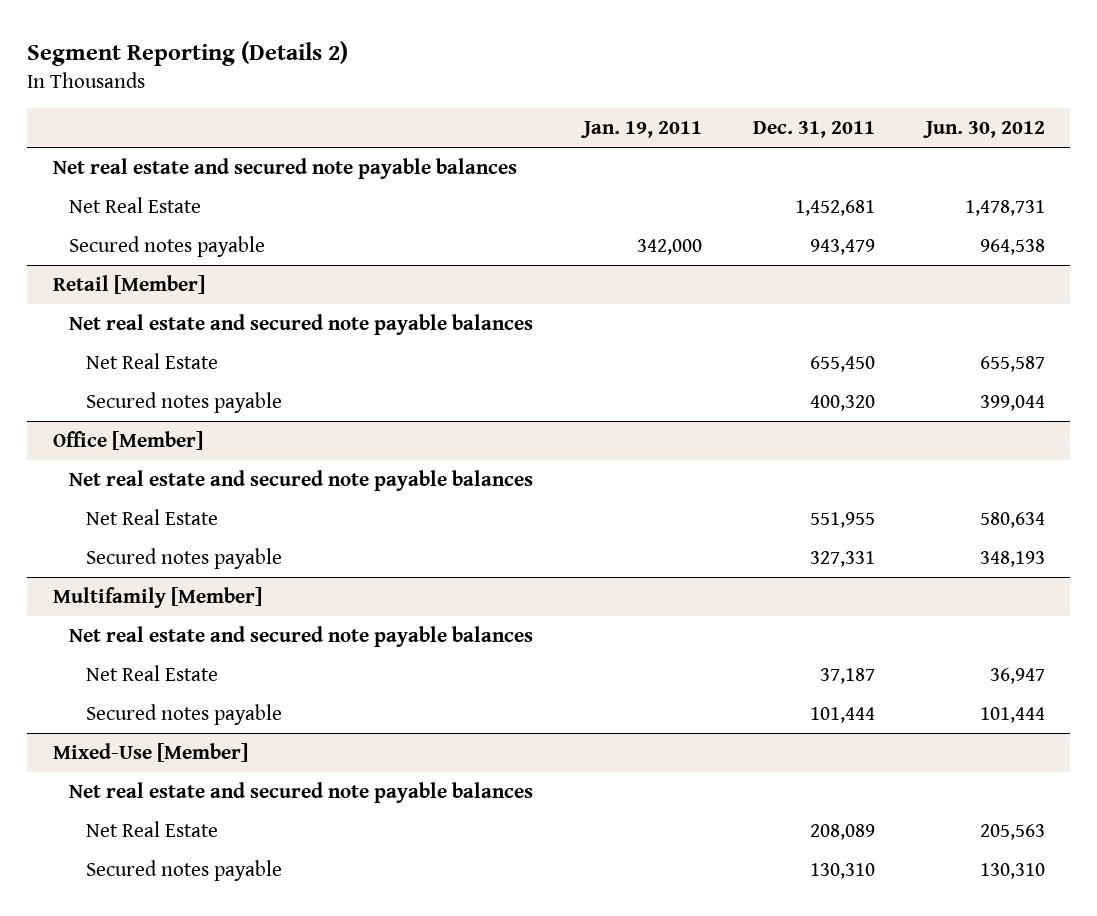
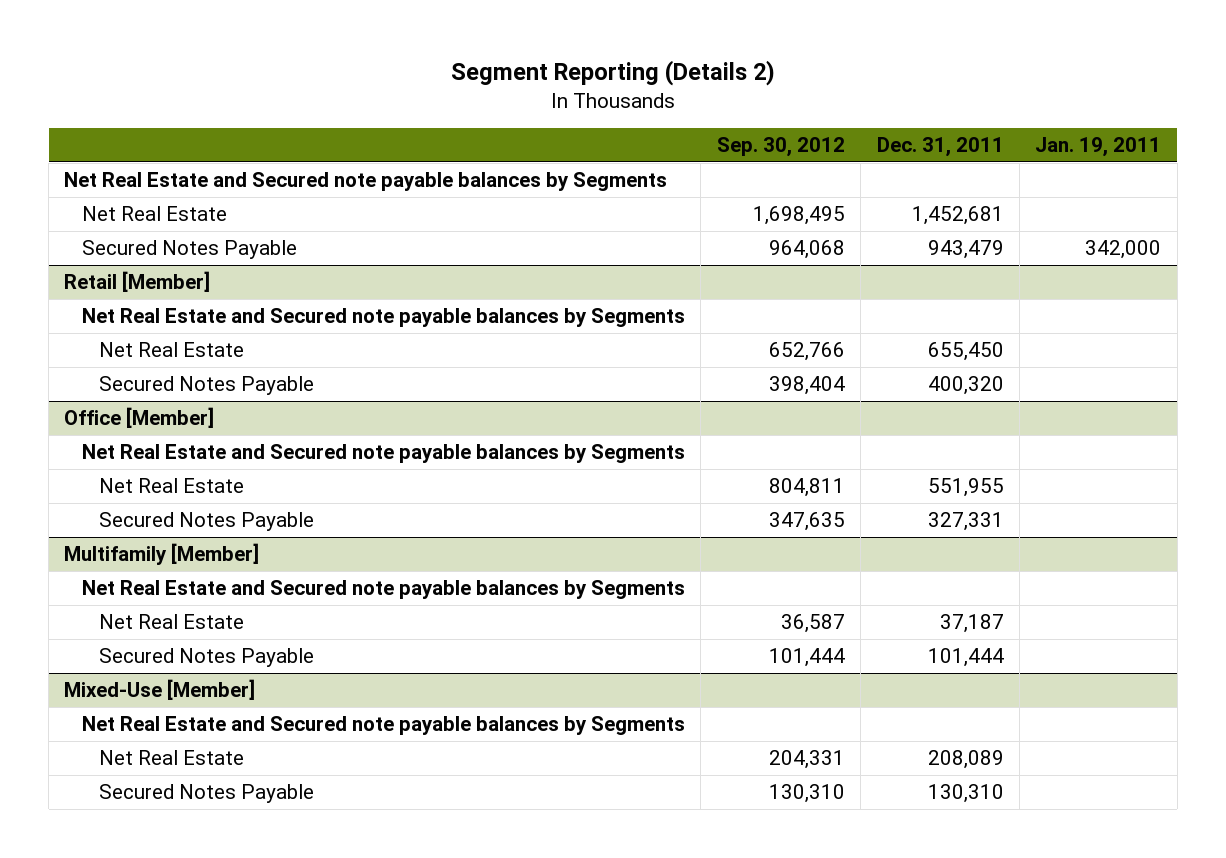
[922,121,1045,139] Jun. 30, 2012 -> none
none -> [716,137,845,158] Sep. 30, 2012
[52,157,517,179] Net real estate and secured note payable balances -> [64,172,668,192] Net Real Estate and Secured note payable balances by Segments
[69,235,266,257] Secured notes payable -> [81,240,297,260] Secured Notes Payable
[69,313,534,335] Net real estate and secured note payable balances -> [81,308,685,328] Net Real Estate and Secured note payable balances by Segments
[85,391,282,413] Secured notes payable -> [99,376,315,396] Secured Notes Payable
[69,469,534,491] Net real estate and secured note payable balances -> [81,444,685,464] Net Real Estate and Secured note payable balances by Segments
[85,547,282,569] Secured notes payable -> [99,512,315,532] Secured Notes Payable
[69,625,534,647] Net real estate and secured note payable balances -> [81,580,685,600] Net Real Estate and Secured note payable balances by Segments
[85,703,282,725] Secured notes payable -> [99,648,315,668] Secured Notes Payable
[69,781,534,803] Net real estate and secured note payable balances -> [81,716,685,736] Net Real Estate and Secured note payable balances by Segments
[85,859,282,881] Secured notes payable -> [99,784,315,804] Secured Notes Payable

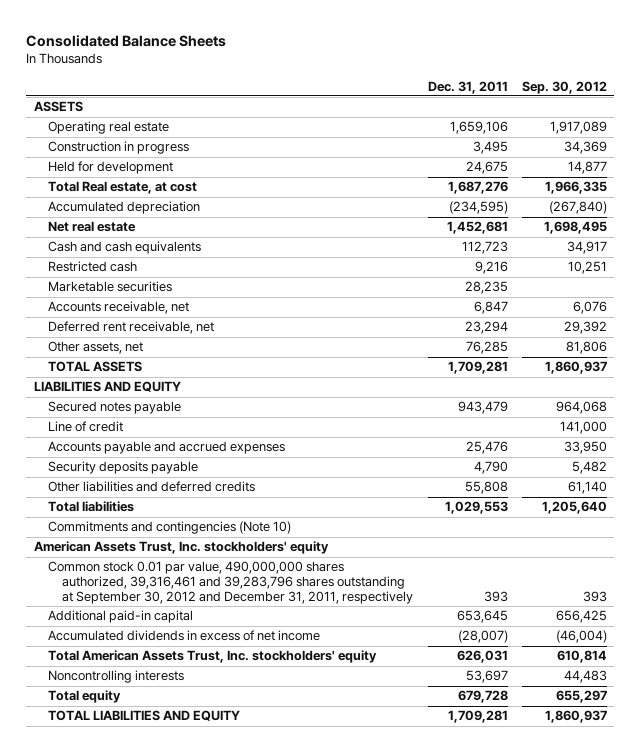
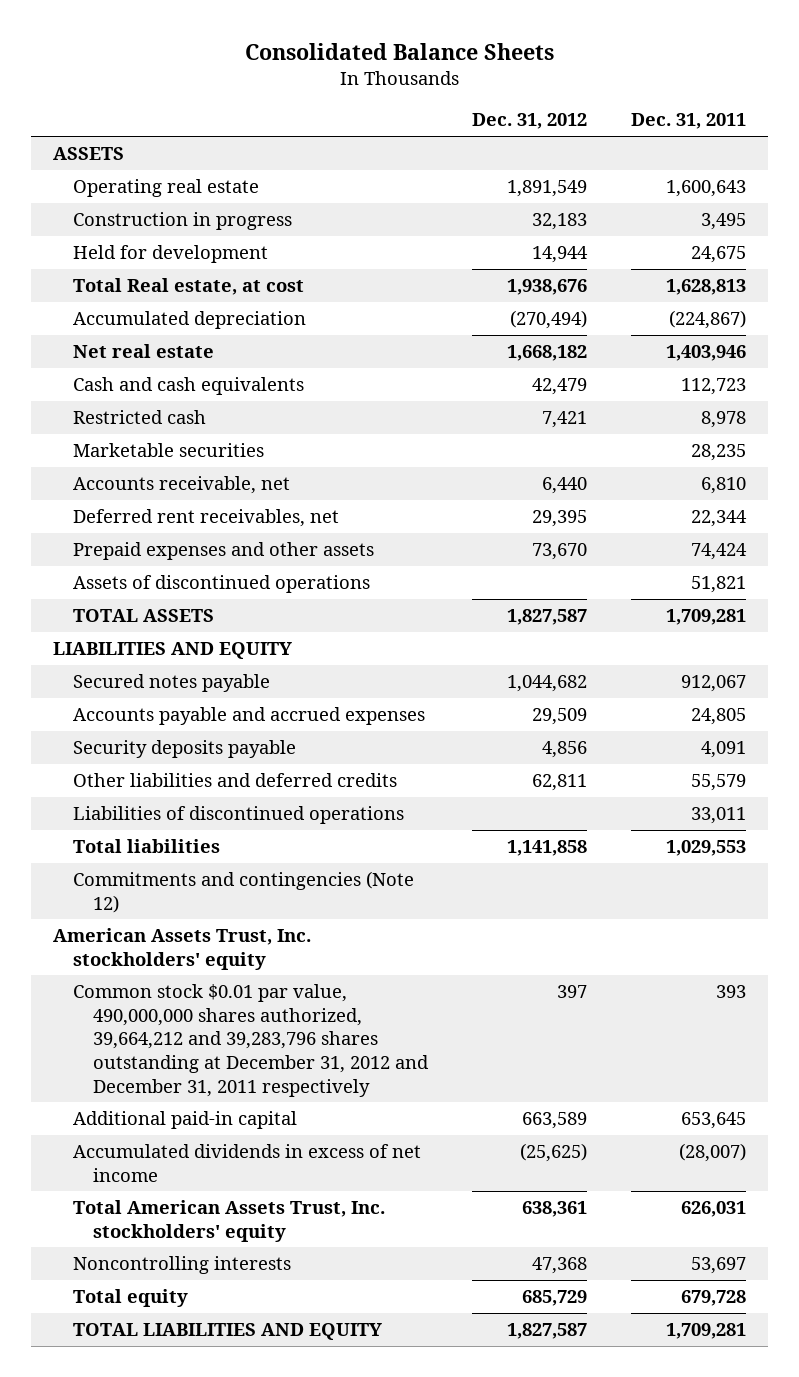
[522,80,608,94] Sep. 30, 2012 -> none
none -> [472,113,588,130] Dec. 31, 2012
[449,121,508,135] 1,659,106 -> [666,180,747,198] 1,600,643
[447,181,508,195] 1,687,276 -> [666,279,747,296] 1,628,813
[448,201,508,215] (234,595) -> [669,310,747,330] (224,867)
[446,221,508,235] 1,452,681 -> [666,345,747,362] 1,403,946
[474,261,508,275] 9,216 -> [701,411,747,429] 8,978
[47,341,143,355] Other assets, net -> none
[473,301,508,315] 6,847 -> [701,477,747,495] 6,810
[47,321,214,335] Deferred rent receivable, net -> [72,509,339,528] Deferred rent receivables, net
[464,321,508,335] 23,294 -> [691,510,748,528] 22,344
none -> [72,542,374,561] Prepaid expenses and other assets
none -> [72,575,370,594] Assets of discontinued operations
[47,421,123,433] Line of credit -> none
[457,401,508,415] 943,479 -> [681,675,747,693] 912,067
[465,441,508,455] 25,476 -> [691,708,747,726] 24,805
[473,461,508,475] 4,790 -> [701,741,747,759] 4,091
[464,481,508,495] 55,808 -> [691,774,747,792] 55,579
none -> [72,806,404,825] Liabilities of discontinued operations
[47,521,291,535] Commitments and contingencies (Note 10) -> [72,871,414,913] Commitments and contingencies (Note 12)
[47,561,414,605] Common stock 0.01 par value, 490,000,000 shares authorized, 39,316,461 and 39,283,796 shares outstanding at September 30, 2012 and December 31, 2011, respectively -> [72,984,429,1097] Common stock $0.01 par value, 490,000,000 shares authorized, 39,664,212 and 39,283,796 shares outstanding at December 31, 2012 and December 31, 2011 respectively

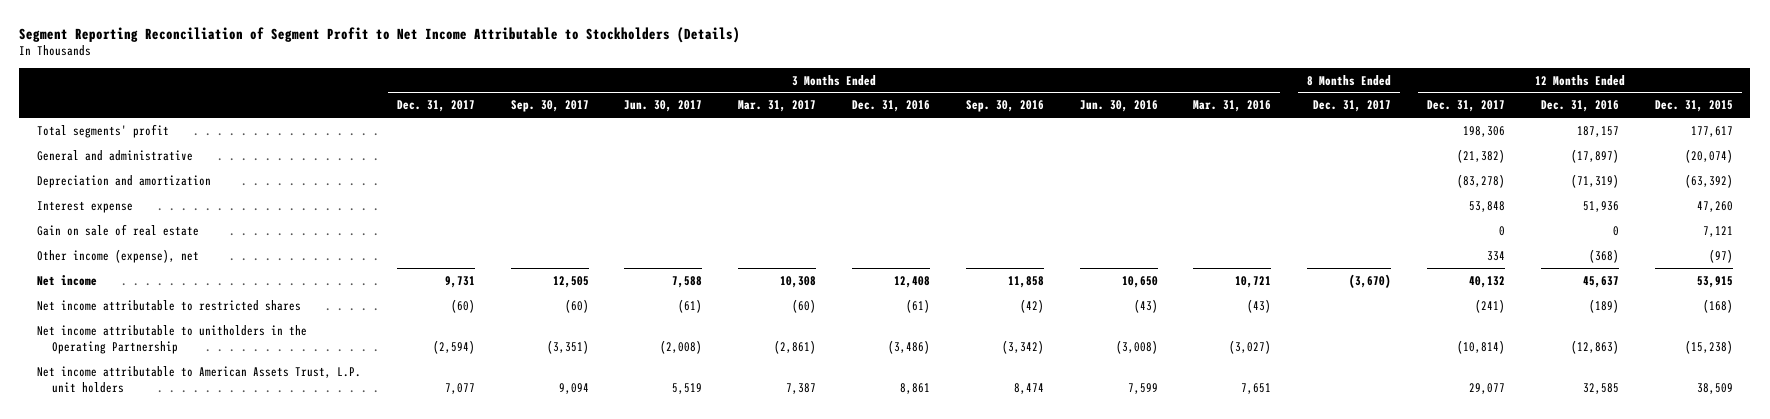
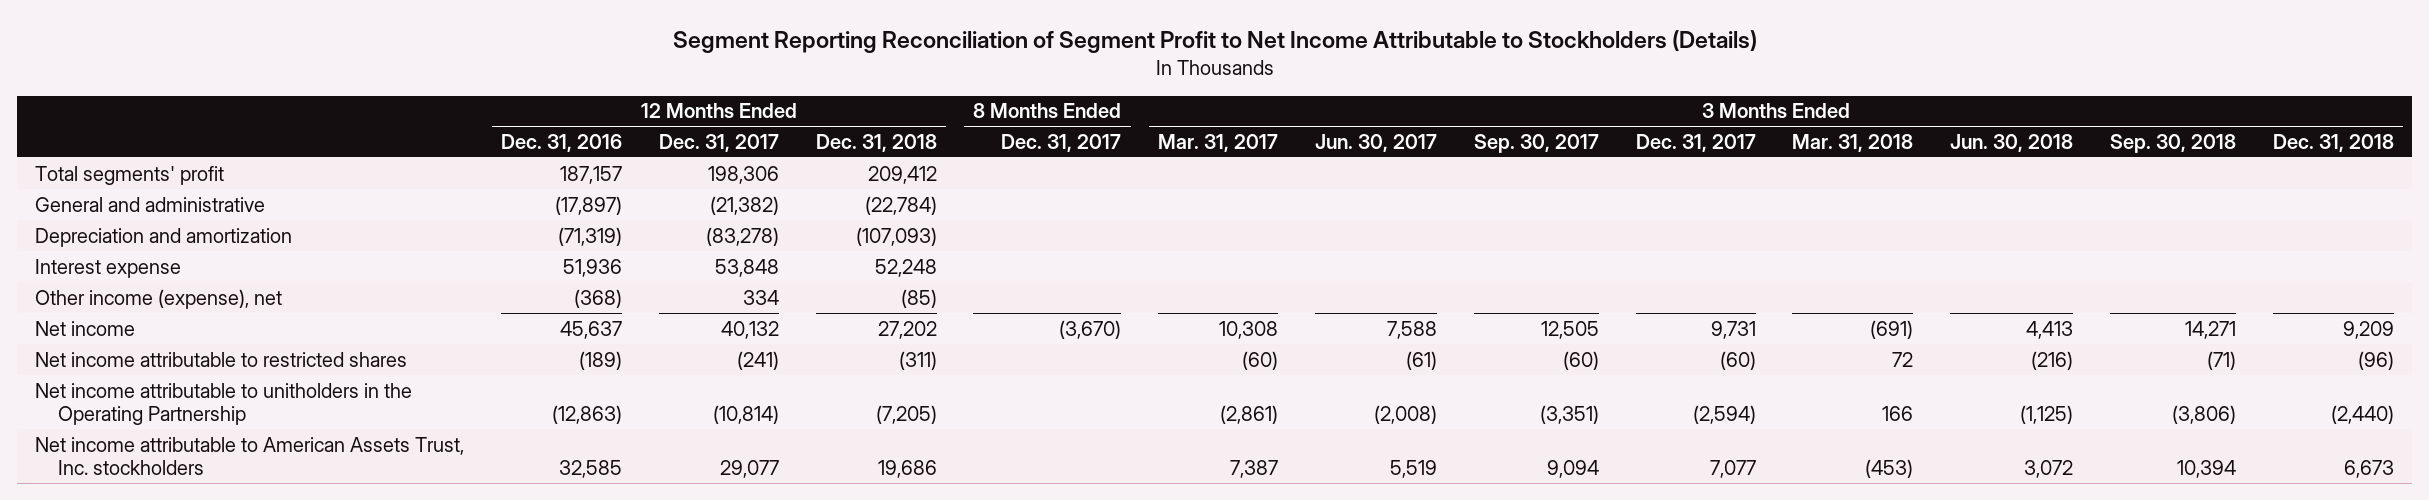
[851,100,930,113] Dec. 31, 2016 -> none
[965,100,1044,113] Sep. 30, 2016 -> none
[1079,100,1158,113] Jun. 30, 2016 -> none
[1193,100,1272,113] Mar. 31, 2016 -> none
[1654,100,1733,113] Dec. 31, 2015 -> none
none -> [815,133,937,152] Dec. 31, 2018
none -> [1792,133,1914,152] Mar. 31, 2018
none -> [1950,133,2074,152] Jun. 30, 2018
none -> [2110,133,2237,153] Sep. 30, 2018
none -> [2272,133,2394,152] Dec. 31, 2018
[37,223,200,236] Gain on sale of real estate -> none
[37,365,362,393] Net income attributable to American Assets Trust, L.P. unit holders -> [35,436,465,475] Net income attributable to American Assets Trust, Inc. stockholders

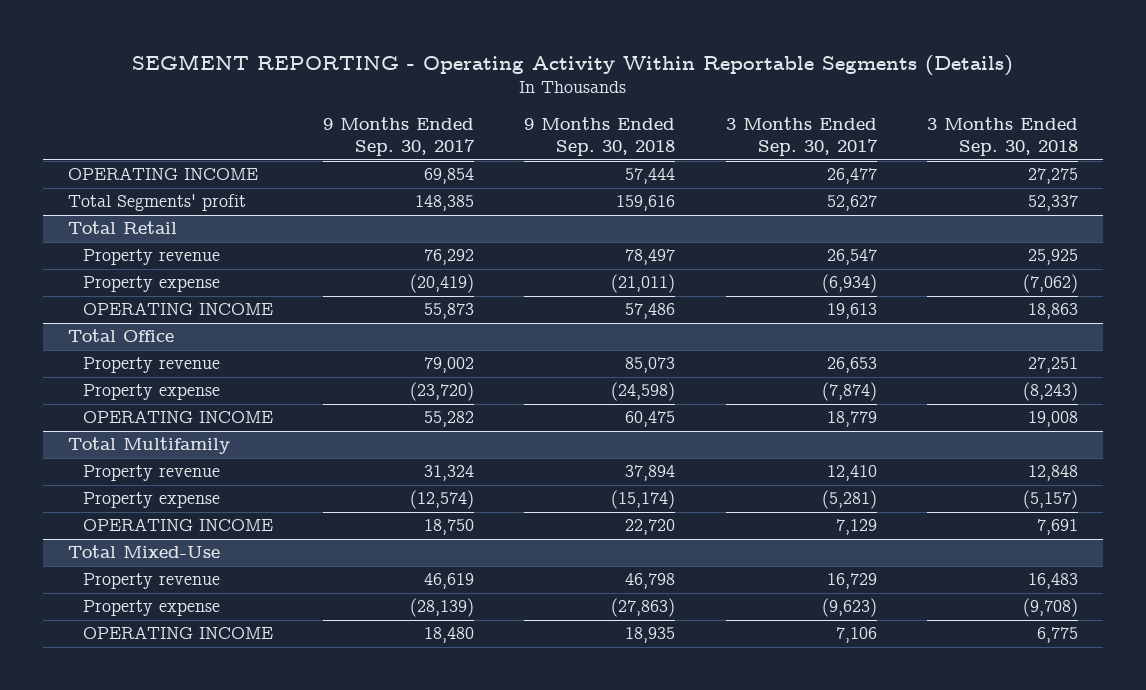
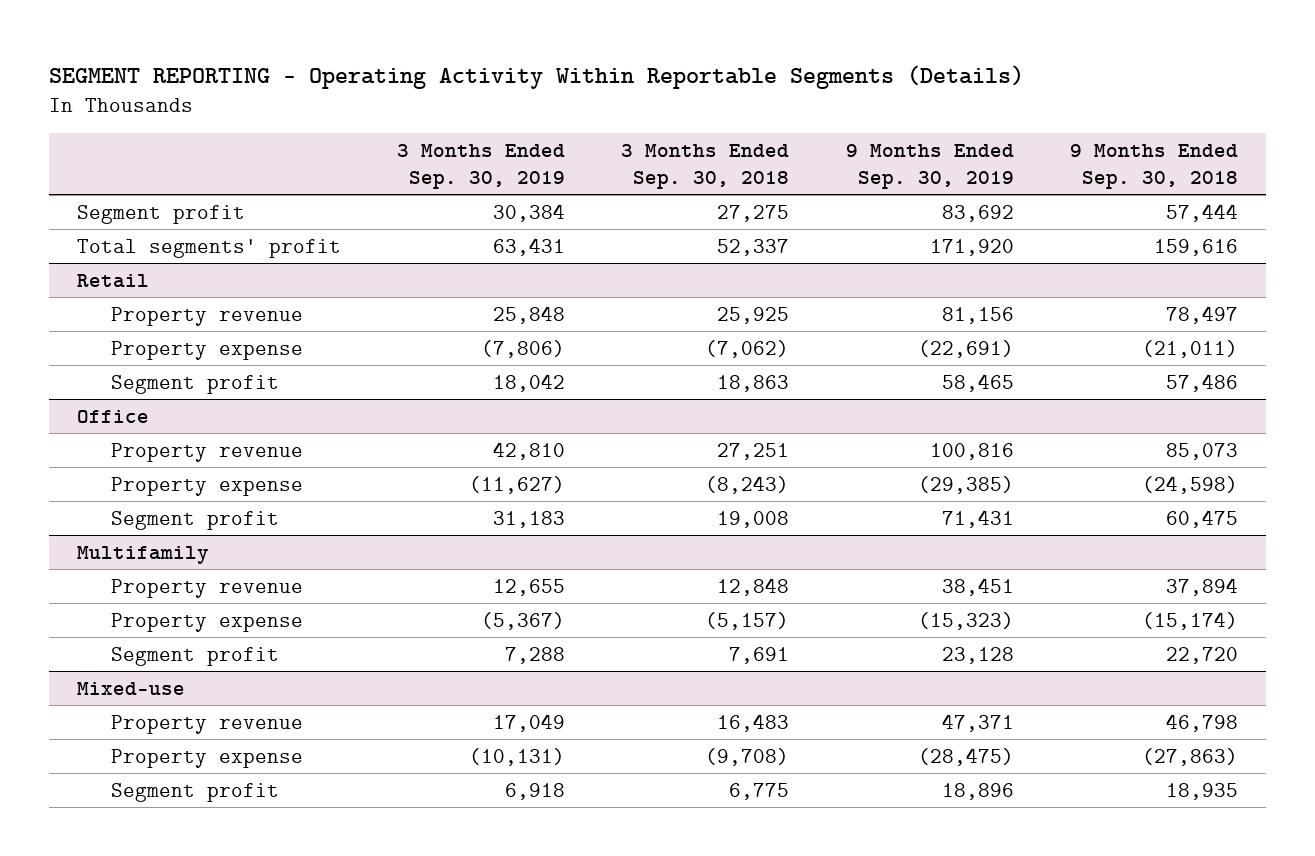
[323,117,476,157] 9 Months Ended Sep. 30, 2017 -> none
[725,117,878,157] 3 Months Ended Sep. 30, 2017 -> none
none -> [397,144,566,189] 3 Months Ended Sep. 30, 2019
none -> [845,144,1014,189] 9 Months Ended Sep. 30, 2019
[67,167,258,181] OPERATING INCOME -> [77,204,246,224] Segment profit
[67,194,246,212] Total Segments' profit -> [77,238,342,258] Total segments' profit
[67,221,177,235] Total Retail -> [77,273,150,288] Retail
[82,302,273,316] OPERATING INCOME -> [111,374,280,394] Segment profit
[67,329,174,343] Total Office -> [77,409,150,423] Office
[82,410,273,424] OPERATING INCOME -> [111,510,280,530] Segment profit
[67,437,230,455] Total Multifamily -> [77,545,210,564] Multifamily
[82,518,273,532] OPERATING INCOME -> [111,646,280,666] Segment profit
[67,545,220,559] Total Mixed-Use -> [77,681,186,695] Mixed-use
[82,626,273,640] OPERATING INCOME -> [111,782,280,802] Segment profit

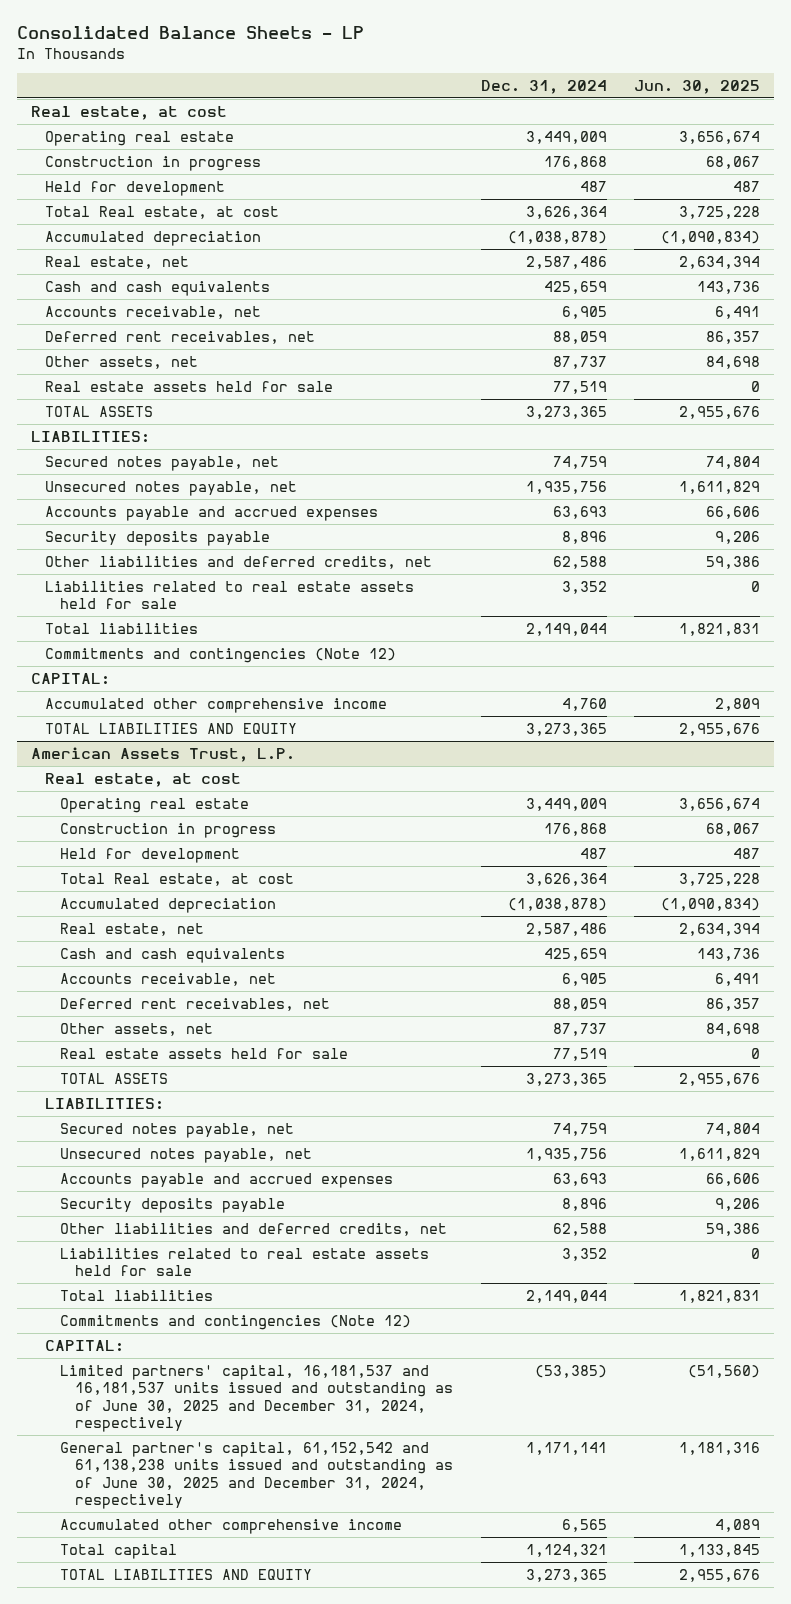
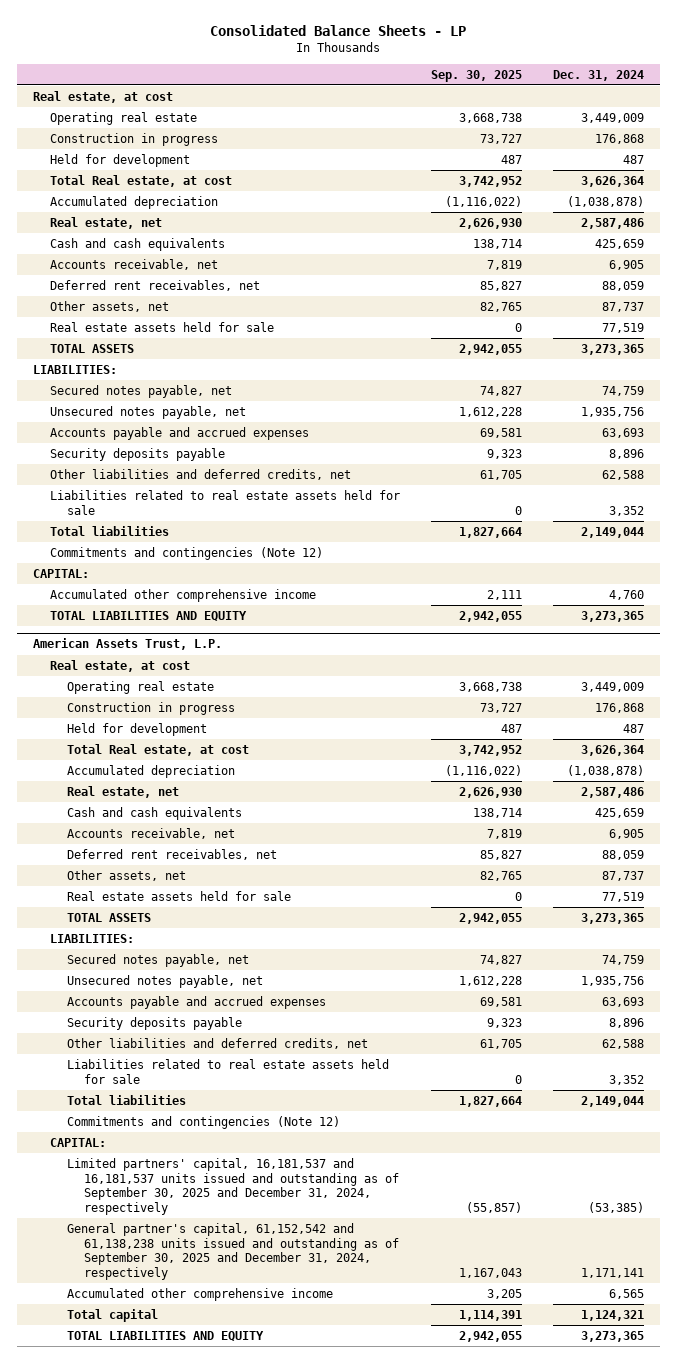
[634,79,761,94] Jun. 30, 2025 -> none
none -> [430,69,522,82] Sep. 30, 2025
[60,1364,454,1433] Limited partners' capital, 16,181,537 and 16,181,537 units issued and outstanding as of June 30, 2025 and December 31, 2024, respectively -> [66,1158,399,1215] Limited partners' capital, 16,181,537 and 16,181,537 units issued and outstanding as of September 30, 2025 and December 31, 2024, respectively
[60,1441,454,1510] General partner's capital, 61,152,542 and 61,138,238 units issued and outstanding as of June 30, 2025 and December 31, 2024, respectively -> [66,1223,399,1280] General partner's capital, 61,152,542 and 61,138,238 units issued and outstanding as of September 30, 2025 and December 31, 2024, respectively

